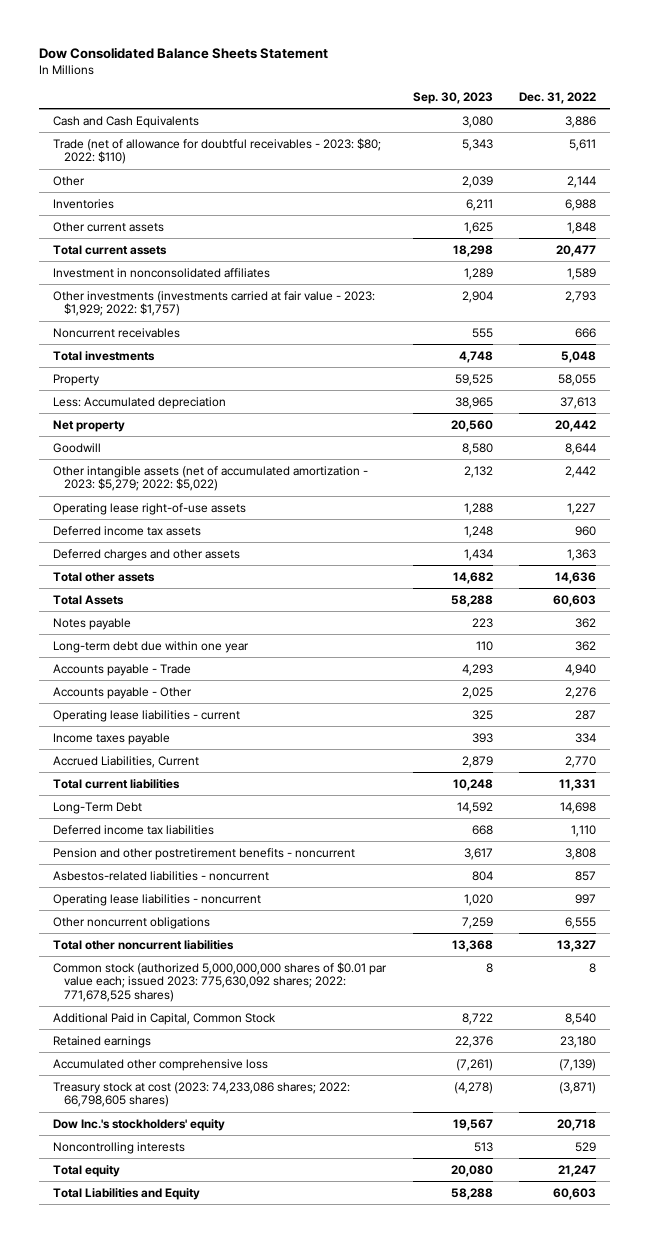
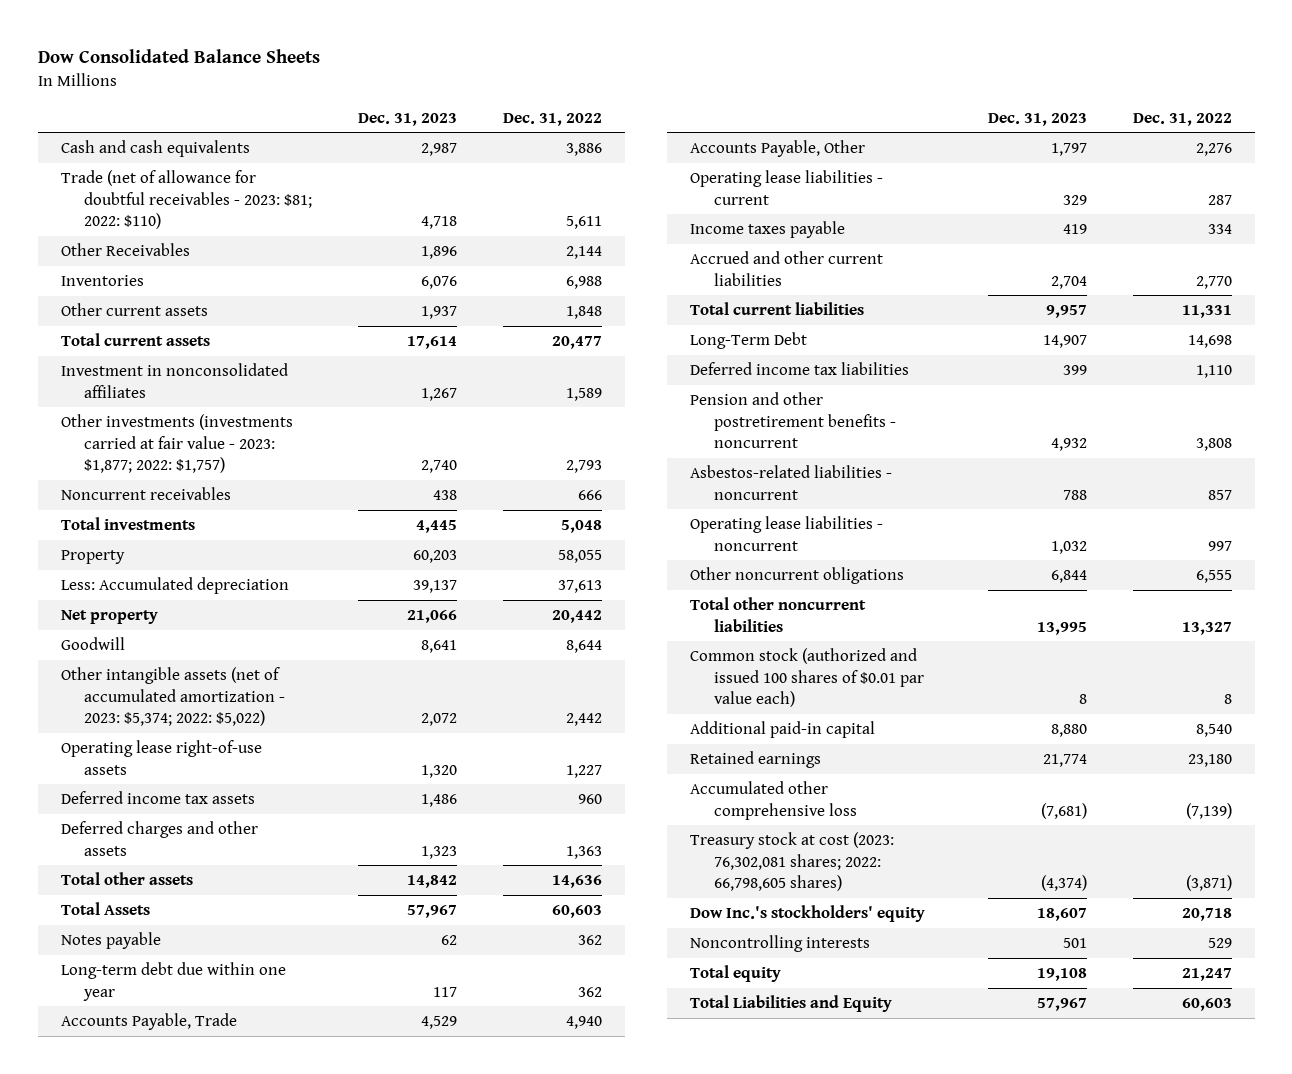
[39,46,329,59] Dow Consolidated Balance Sheets Statement -> [37,49,320,64] Dow Consolidated Balance Sheets
[412,92,493,105] Sep. 30, 2023 -> none
none -> [358,112,458,126] Dec. 31, 2023
[52,115,199,128] Cash and Cash Equivalents -> [60,140,250,158] Cash and cash equivalents
[52,137,381,165] Trade (net of allowance for doubtful receivables - 2023: $80; 2022: $110) -> [60,170,313,229] Trade (net of allowance for doubtful receivables - 2023: $81; 2022: $110)
[52,175,85,186] Other -> [60,243,190,257] Other Receivables
[52,290,375,317] Other investments (investments carried at fair value - 2023: $1,929; 2022: $1,757) -> [60,414,293,473] Other investments (investments carried at fair value - 2023: $1,877; 2022: $1,757)
[52,465,368,492] Other intangible assets (net of accumulated amortization - 2023: $5,279; 2022: $5,022) -> [60,667,286,726] Other intangible assets (net of accumulated amortization - 2023: $5,374; 2022: $5,022)
[52,663,191,676] Accounts payable - Trade -> [60,1013,237,1031] Accounts Payable, Trade
[52,686,192,699] Accounts payable - Other -> [689,140,865,158] Accounts Payable, Other
[52,755,199,768] Accrued Liabilities, Current -> [689,251,883,286] Accrued and other current liabilities
[52,961,387,1003] Common stock (authorized 5,000,000,000 shares of $0.01 par value each; issued 2023: 775,630,092 shares; 2022: 771,678,525 shares) -> none
none -> [689,648,924,707] Common stock (authorized and issued 100 shares of $0.01 par value each)
[52,1012,276,1025] Additional Paid in Capital, Common Stock -> [689,721,875,739] Additional paid-in capital
[52,1081,350,1108] Treasury stock at cost (2023: 74,233,086 shares; 2022: 66,798,605 shares) -> [689,832,894,891] Treasury stock at cost (2023: 76,302,081 shares; 2022: 66,798,605 shares)

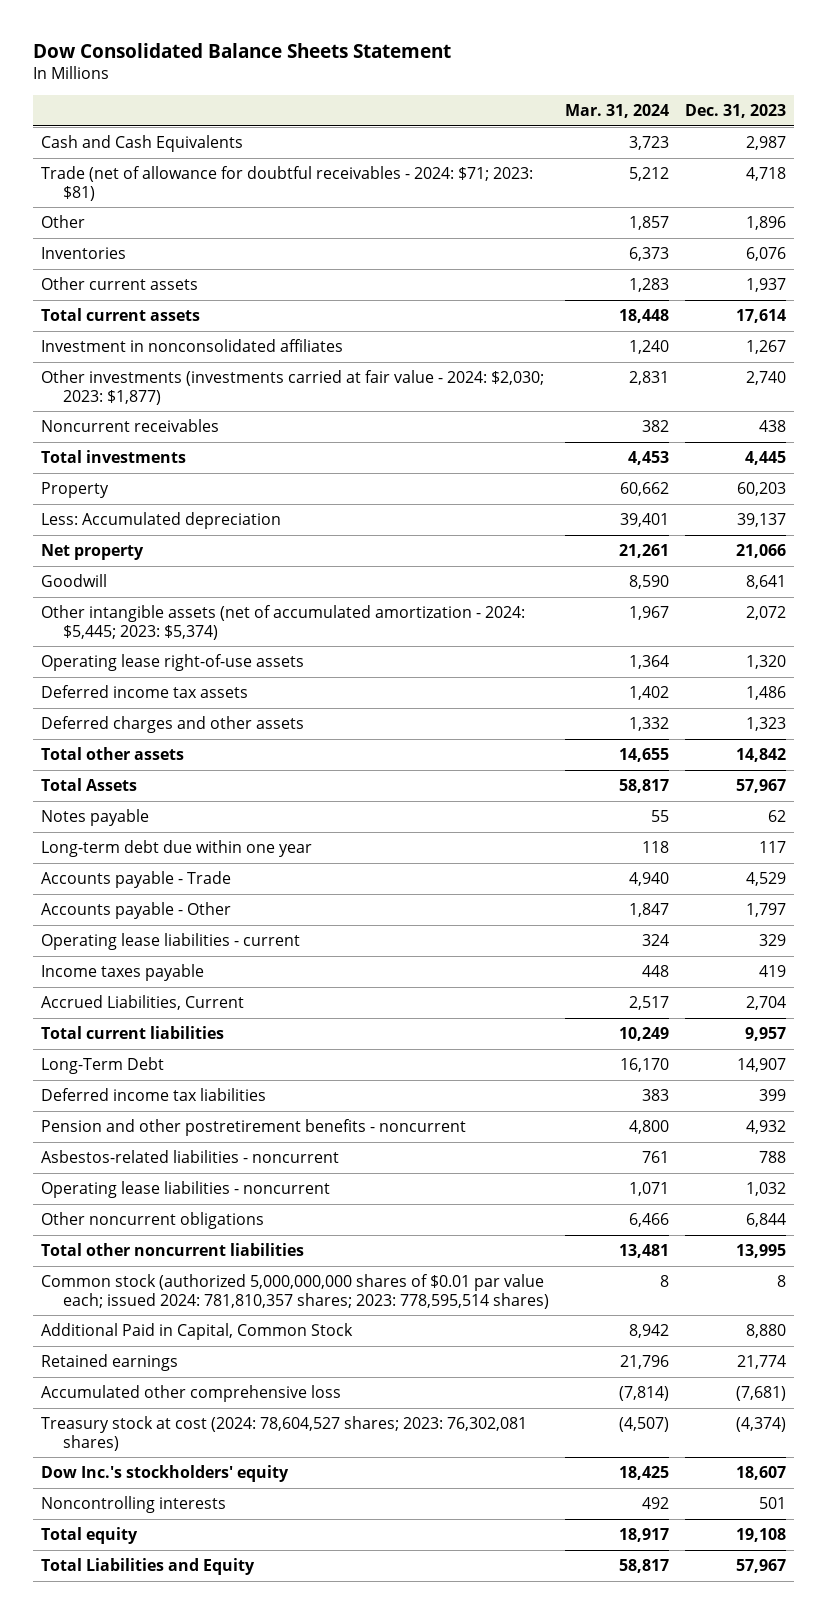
[37,49,320,64] Dow Consolidated Balance Sheets -> [32,42,451,58] Dow Consolidated Balance Sheets Statement
[503,112,603,126] Dec. 31, 2022 -> none
none -> [565,103,670,118] Mar. 31, 2024
[60,140,250,158] Cash and cash equivalents -> [40,134,243,152] Cash and Cash Equivalents
[60,170,313,229] Trade (net of allowance for doubtful receivables - 2023: $81; 2022: $110) -> [40,165,533,201] Trade (net of allowance for doubtful receivables - 2024: $71; 2023: $81)
[60,243,190,257] Other Receivables -> [40,214,85,228] Other
[60,414,293,473] Other investments (investments carried at fair value - 2023: $1,877; 2022: $1,757) -> [40,369,544,405] Other investments (investments carried at fair value - 2024: $2,030; 2023: $1,877)
[60,667,286,726] Other intangible assets (net of accumulated amortization - 2023: $5,374; 2022: $5,022) -> [40,604,525,640] Other intangible assets (net of accumulated amortization - 2024: $5,445; 2023: $5,374)
[60,1013,237,1031] Accounts Payable, Trade -> [40,870,231,888] Accounts payable - Trade
[689,140,865,158] Accounts Payable, Other -> [40,901,231,919] Accounts payable - Other
[689,251,883,286] Accrued and other current liabilities -> [40,994,244,1010] Accrued Liabilities, Current
[689,648,924,707] Common stock (authorized and issued 100 shares of $0.01 par value each) -> none
none -> [40,1273,550,1309] Common stock (authorized 5,000,000,000 shares of $0.01 par value each; issued 2024: 781,810,357 shares; 2023: 778,595,514 shares)
[689,721,875,739] Additional paid-in capital -> [40,1322,353,1340] Additional Paid in Capital, Common Stock
[689,832,894,891] Treasury stock at cost (2023: 76,302,081 shares; 2022: 66,798,605 shares) -> [40,1415,527,1451] Treasury stock at cost (2024: 78,604,527 shares; 2023: 76,302,081 shares)

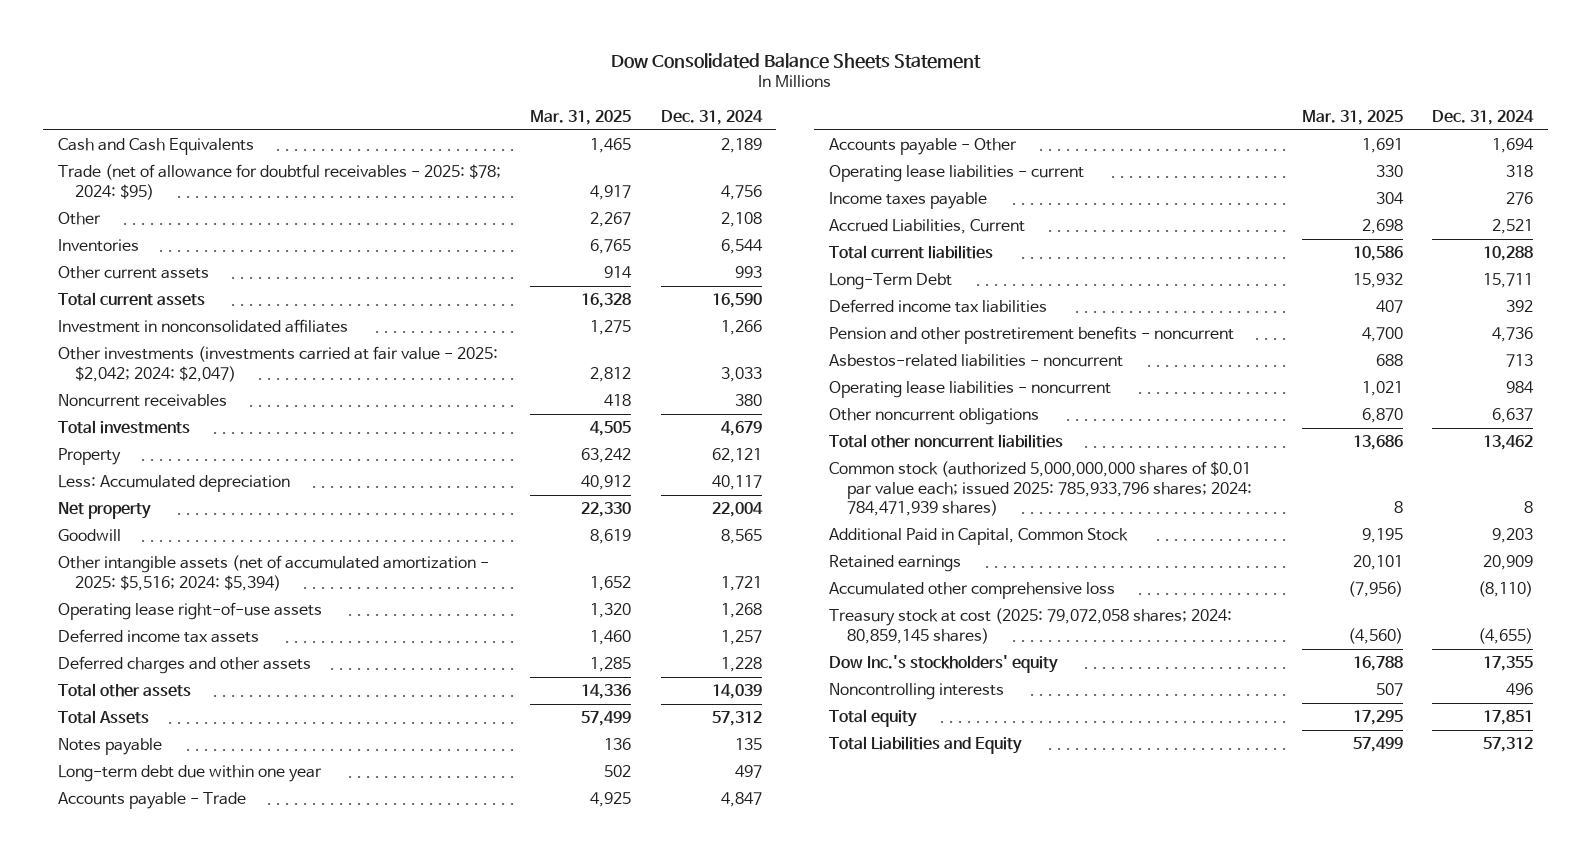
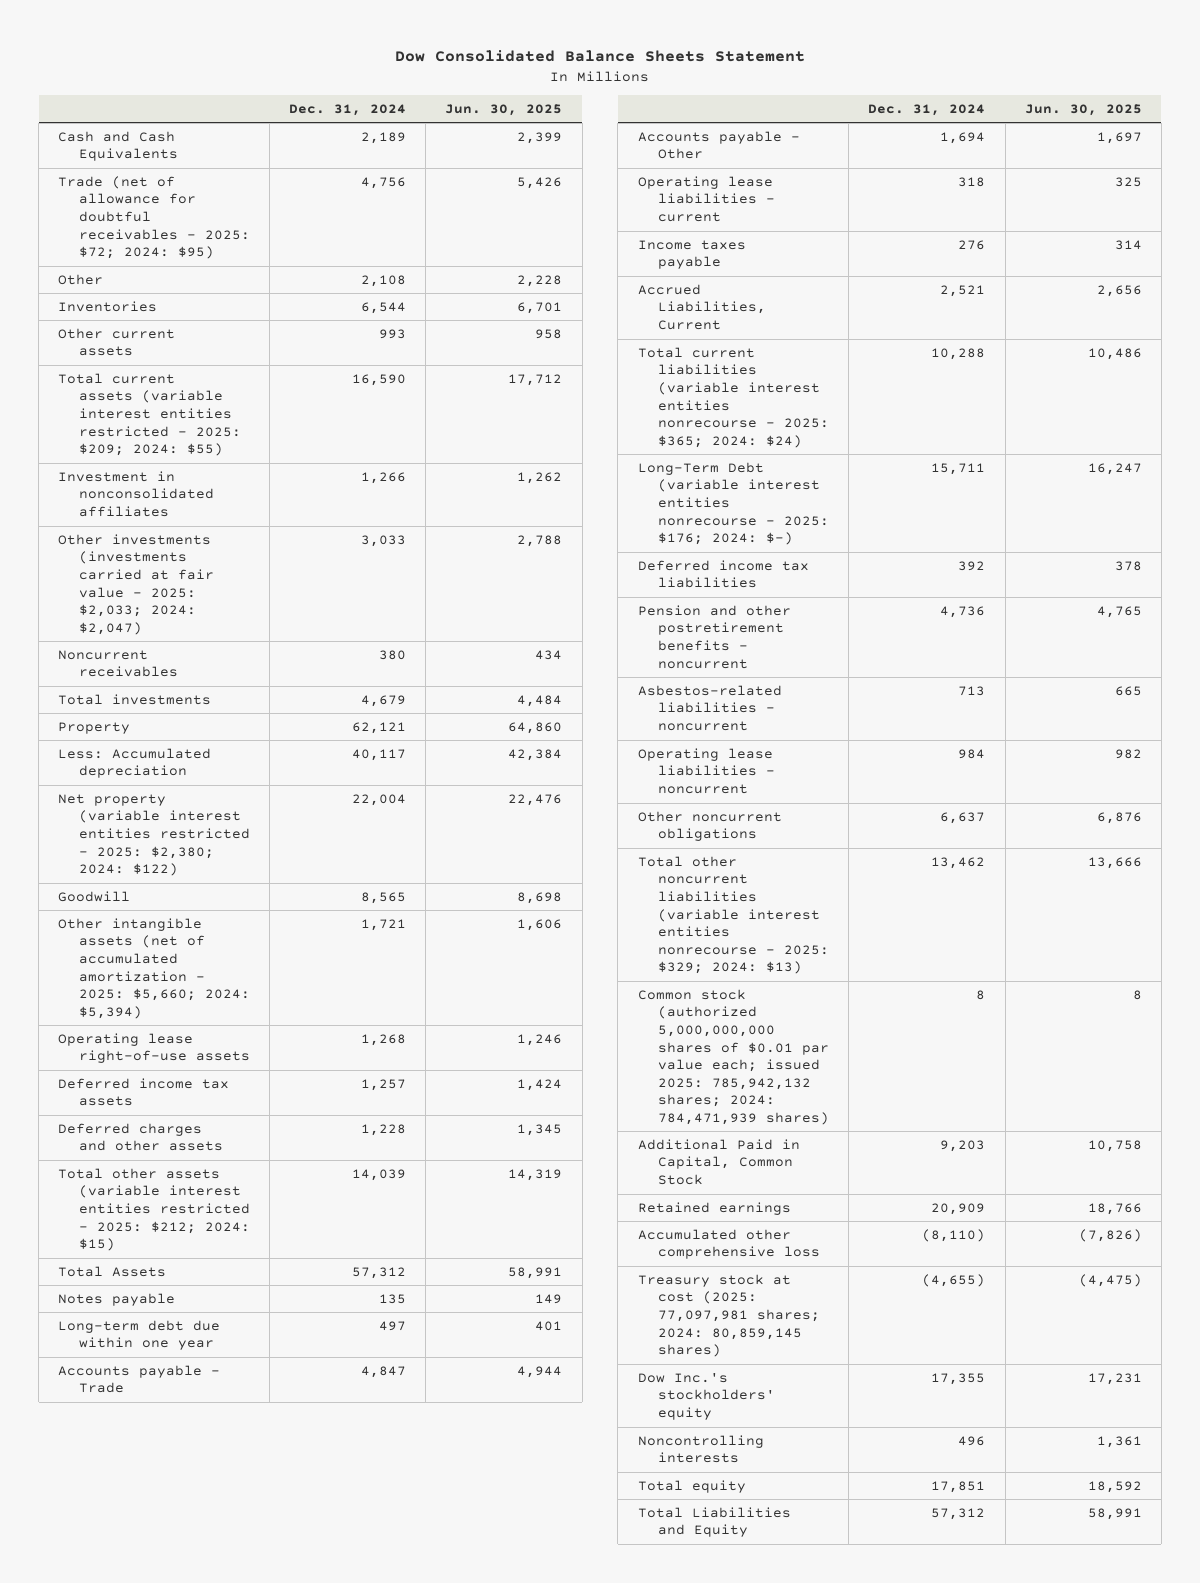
[530,109,632,125] Mar. 31, 2025 -> none
none -> [445,103,563,116] Jun. 30, 2025
[57,163,501,200] Trade (net of allowance for doubtful receivables - 2025: $78; 2024: $95) -> [58,175,250,260] Trade (net of allowance for doubtful receivables - 2025: $72; 2024: $95)
[57,291,205,306] Total current assets -> [58,372,241,457] Total current assets (variable interest entities restricted - 2025: $209; 2024: $55)
[57,345,498,382] Other investments (investments carried at fair value - 2025: $2,042; 2024: $2,047) -> [58,533,214,635] Other investments (investments carried at fair value - 2025: $2,033; 2024: $2,047)
[57,501,151,519] Net property -> [58,793,250,877] Net property (variable interest entities restricted - 2025: $2,380; 2024: $122)
[57,554,489,591] Other intangible assets (net of accumulated amortization - 2025: $5,516; 2024: $5,394) -> [58,917,250,1019] Other intangible assets (net of accumulated amortization - 2025: $5,660; 2024: $5,394)
[57,682,191,697] Total other assets -> [58,1167,250,1252] Total other assets (variable interest entities restricted - 2025: $212; 2024: $15)
[829,244,994,259] Total current liabilities -> [637,346,830,448] Total current liabilities (variable interest entities nonrecourse - 2025: $365; 2024: $24)
[829,272,953,290] Long-Term Debt -> [637,461,830,546] Long-Term Debt (variable interest entities nonrecourse - 2025: $176; 2024: $-)
[829,433,1064,448] Total other noncurrent liabilities -> [637,855,830,975] Total other noncurrent liabilities (variable interest entities nonrecourse - 2025: $329; 2024: $13)
[829,460,1252,517] Common stock (authorized 5,000,000,000 shares of $0.01 par value each; issued 2025: 785,933,796 shares; 2024: 784,471,939 shares) -> [637,988,830,1125] Common stock (authorized 5,000,000,000 shares of $0.01 par value each; issued 2025: 785,942,132 shares; 2024: 784,471,939 shares)
[829,607,1233,644] Treasury stock at cost (2025: 79,072,058 shares; 2024: 80,859,145 shares) -> [637,1273,821,1358] Treasury stock at cost (2025: 77,097,981 shares; 2024: 80,859,145 shares)

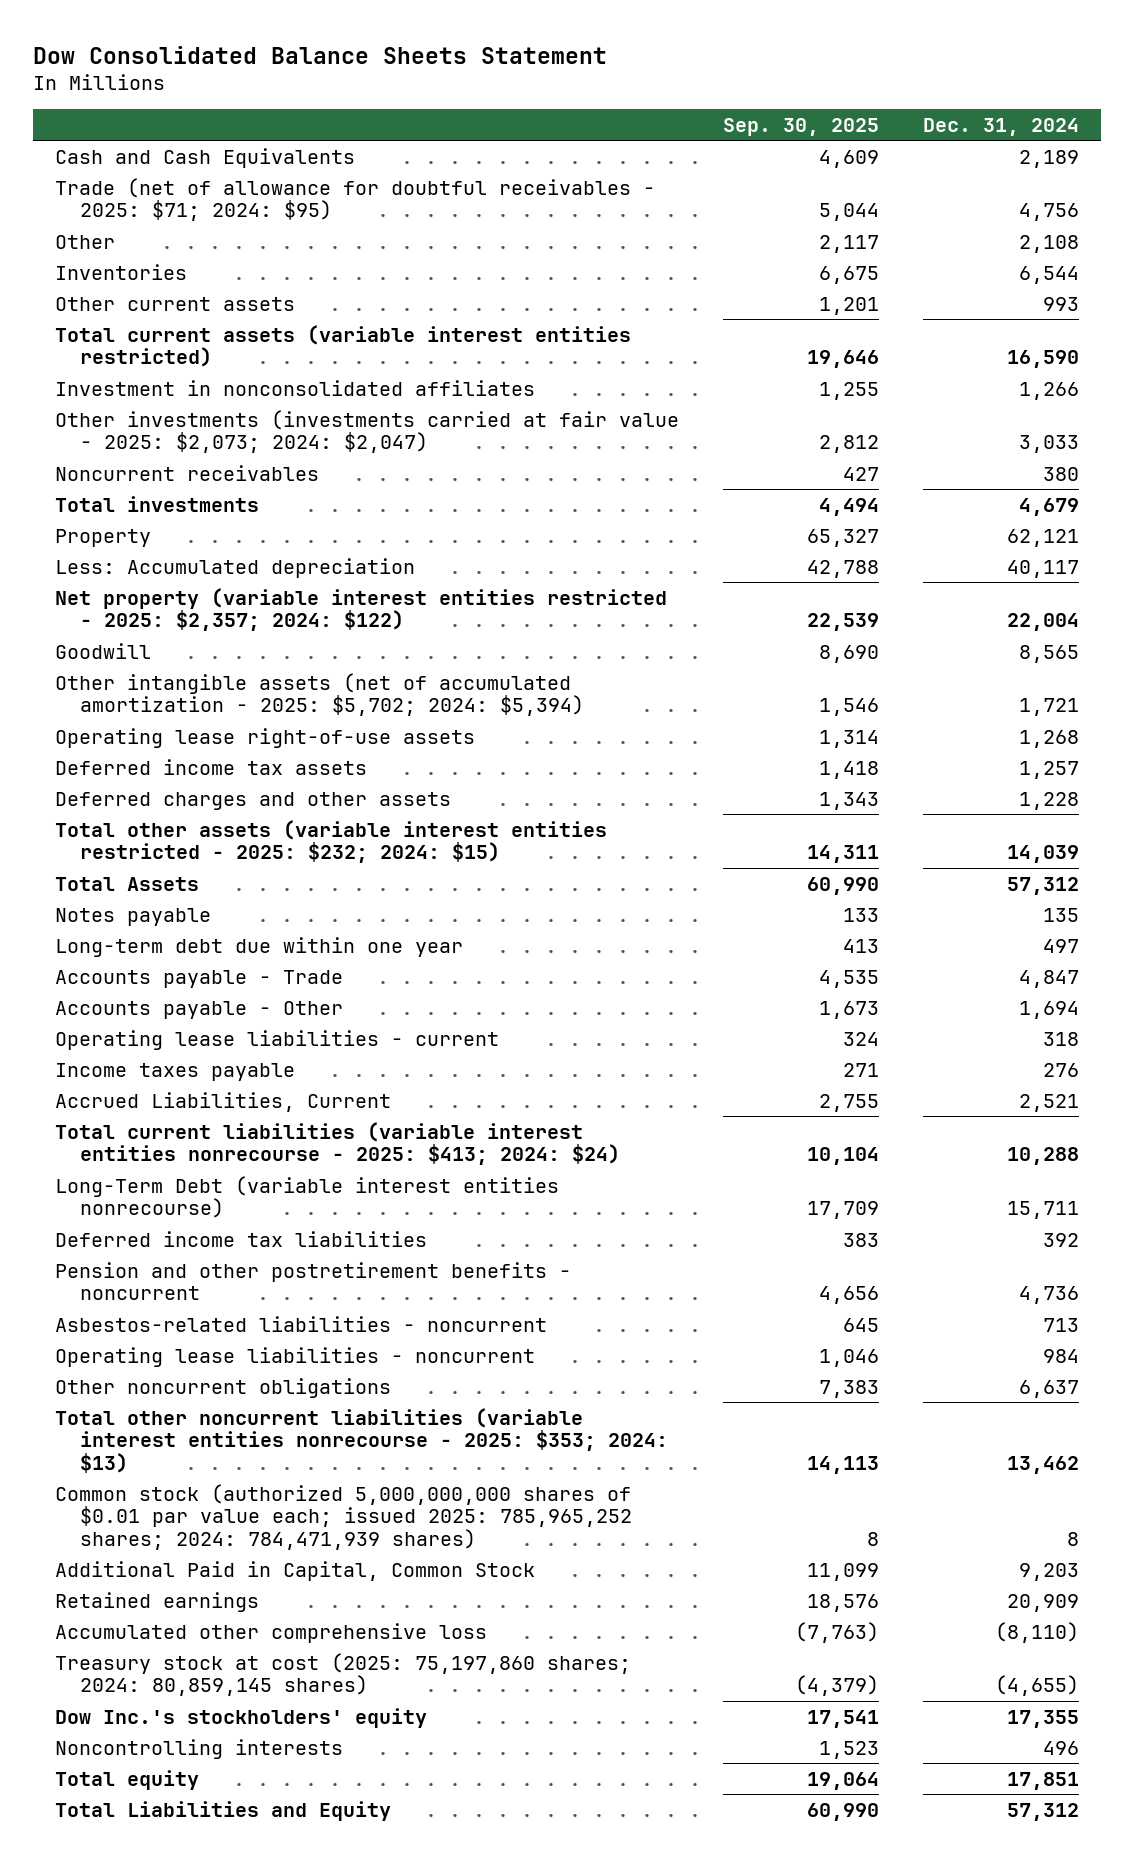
[445,103,563,116] Jun. 30, 2025 -> none
none -> [723,117,880,136] Sep. 30, 2025
[58,175,250,260] Trade (net of allowance for doubtful receivables - 2025: $72; 2024: $95) -> [55,177,656,222] Trade (net of allowance for doubtful receivables - 2025: $71; 2024: $95)
[58,372,241,457] Total current assets (variable interest entities restricted - 2025: $209; 2024: $55) -> [55,324,632,368] Total current assets (variable interest entities restricted)
[58,533,214,635] Other investments (investments carried at fair value - 2025: $2,033; 2024: $2,047) -> [55,409,680,454] Other investments (investments carried at fair value - 2025: $2,073; 2024: $2,047)
[58,793,250,877] Net property (variable interest entities restricted - 2025: $2,380; 2024: $122) -> [55,587,668,632] Net property (variable interest entities restricted - 2025: $2,357; 2024: $122)
[58,917,250,1019] Other intangible assets (net of accumulated amortization - 2025: $5,660; 2024: $5,394) -> [55,672,584,717] Other intangible assets (net of accumulated amortization - 2025: $5,702; 2024: $5,394)
[58,1167,250,1252] Total other assets (variable interest entities restricted - 2025: $212; 2024: $15) -> [55,819,608,864] Total other assets (variable interest entities restricted - 2025: $232; 2024: $15)
[637,346,830,448] Total current liabilities (variable interest entities nonrecourse - 2025: $365; 2024: $24) -> [55,1121,620,1166] Total current liabilities (variable interest entities nonrecourse - 2025: $413; 2024: $24)
[637,461,830,546] Long-Term Debt (variable interest entities nonrecourse - 2025: $176; 2024: $-) -> [55,1175,560,1219] Long-Term Debt (variable interest entities nonrecourse)
[637,855,830,975] Total other noncurrent liabilities (variable interest entities nonrecourse - 2025: $329; 2024: $13) -> [55,1407,668,1474] Total other noncurrent liabilities (variable interest entities nonrecourse - 2025: $353; 2024: $13)
[637,988,830,1125] Common stock (authorized 5,000,000,000 shares of $0.01 par value each; issued 2025: 785,942,132 shares; 2024: 784,471,939 shares) -> [55,1483,632,1551] Common stock (authorized 5,000,000,000 shares of $0.01 par value each; issued 2025: 785,965,252 shares; 2024: 784,471,939 shares)
[637,1273,821,1358] Treasury stock at cost (2025: 77,097,981 shares; 2024: 80,859,145 shares) -> [55,1652,632,1697] Treasury stock at cost (2025: 75,197,860 shares; 2024: 80,859,145 shares)

